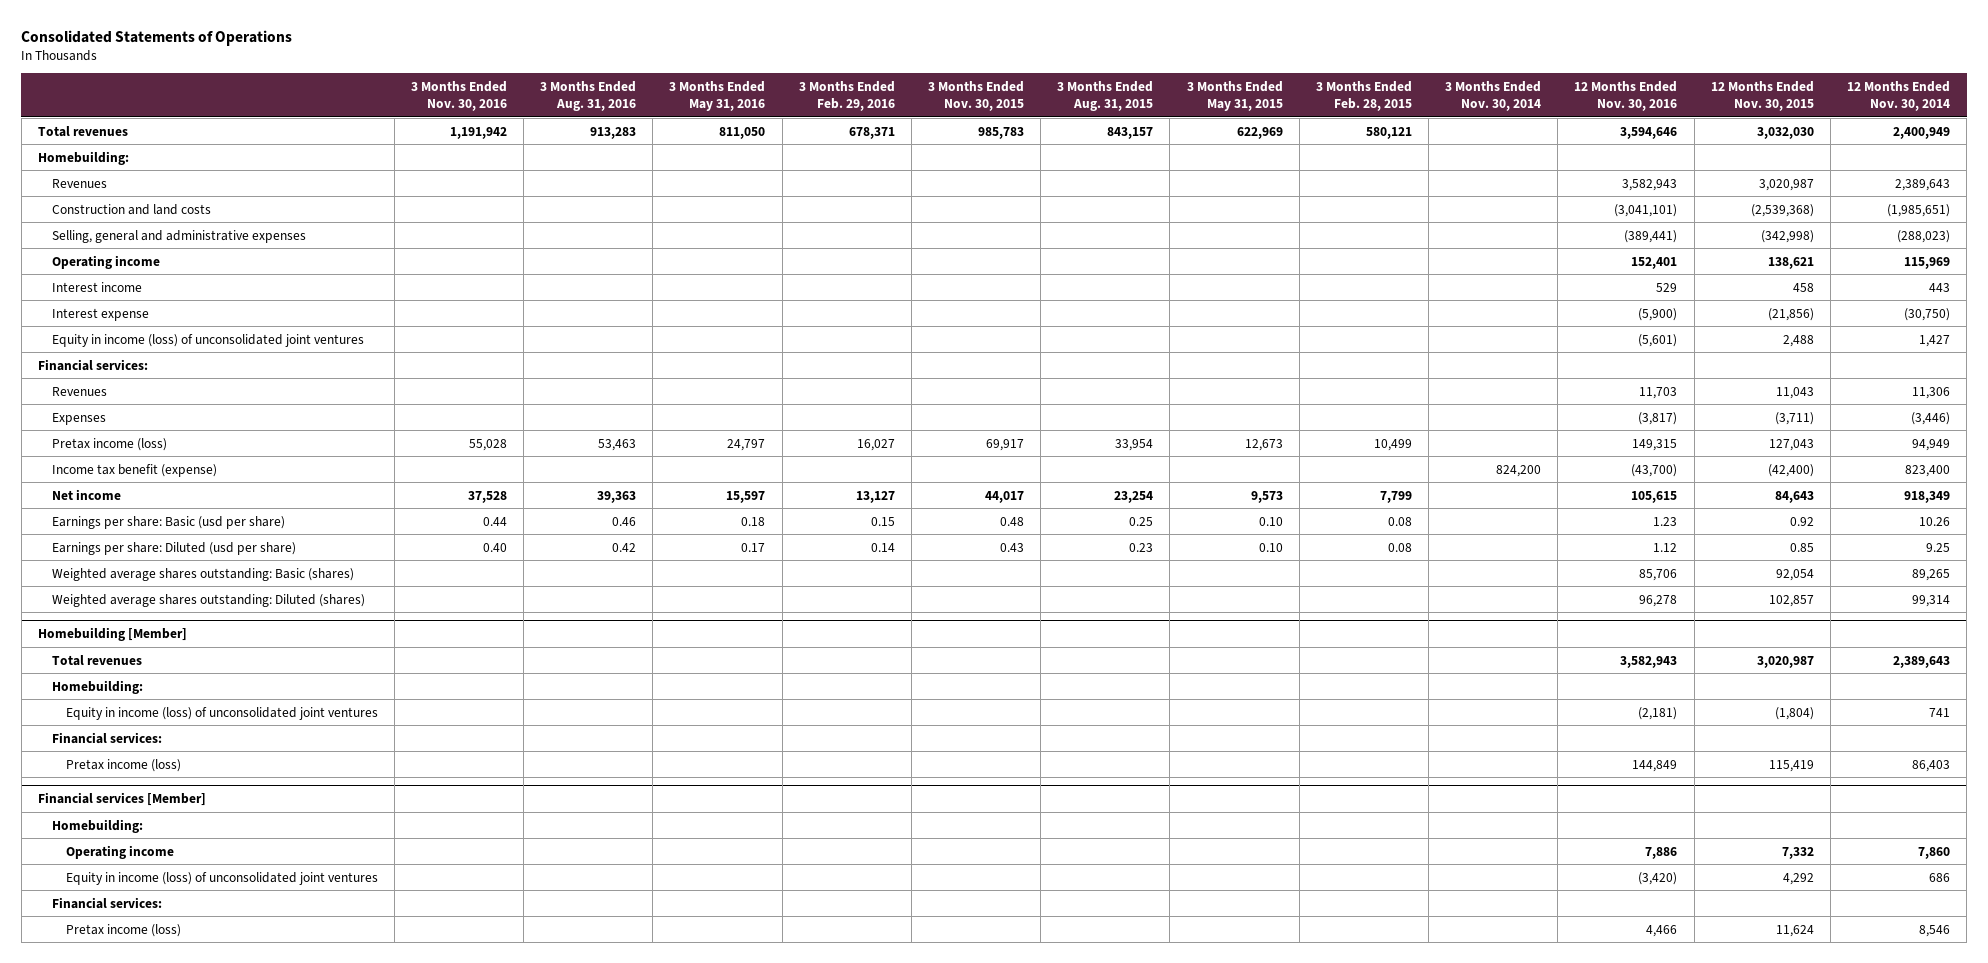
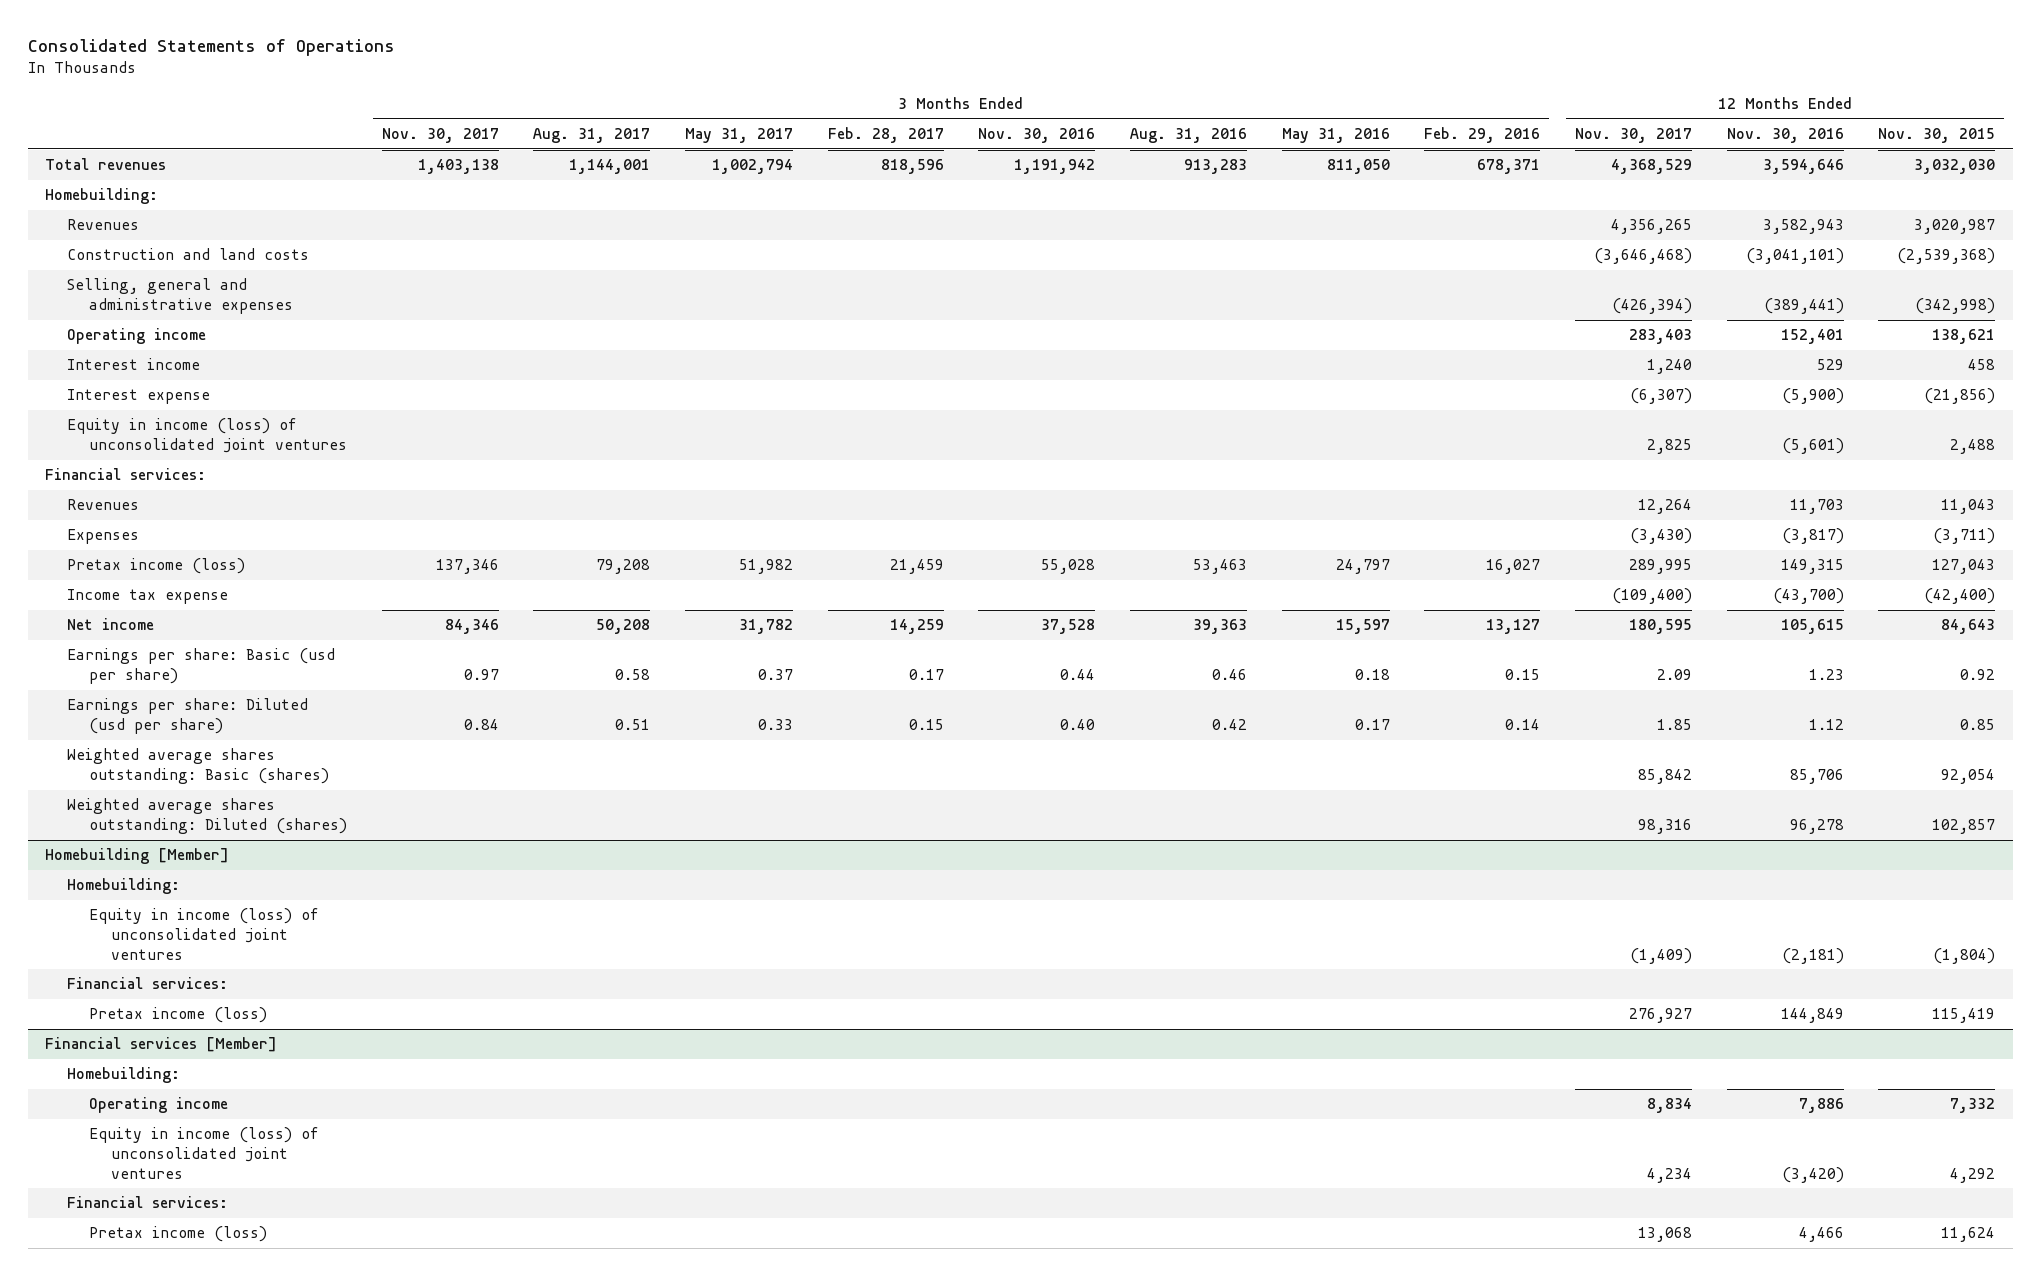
[928,80,1025,112] 3 Months Ended Nov. 30, 2015 -> none
[1057,80,1154,112] 3 Months Ended Aug. 31, 2015 -> none
[1186,80,1283,112] 3 Months Ended May 31, 2015 -> none
[1315,80,1412,112] 3 Months Ended Feb. 28, 2015 -> none
[1445,80,1542,112] 3 Months Ended Nov. 30, 2014 -> none
[1846,80,1950,112] 12 Months Ended Nov. 30, 2014 -> none
none -> [381,128,499,144] Nov. 30, 2017
none -> [533,128,651,144] Aug. 31, 2017
none -> [684,128,793,144] May 31, 2017
none -> [827,127,944,144] Feb. 28, 2017
none -> [1575,128,1693,144] Nov. 30, 2017
[51,463,217,477] Income tax benefit (expense) -> [66,589,228,605] Income tax expense
[51,654,142,666] Total revenues -> none

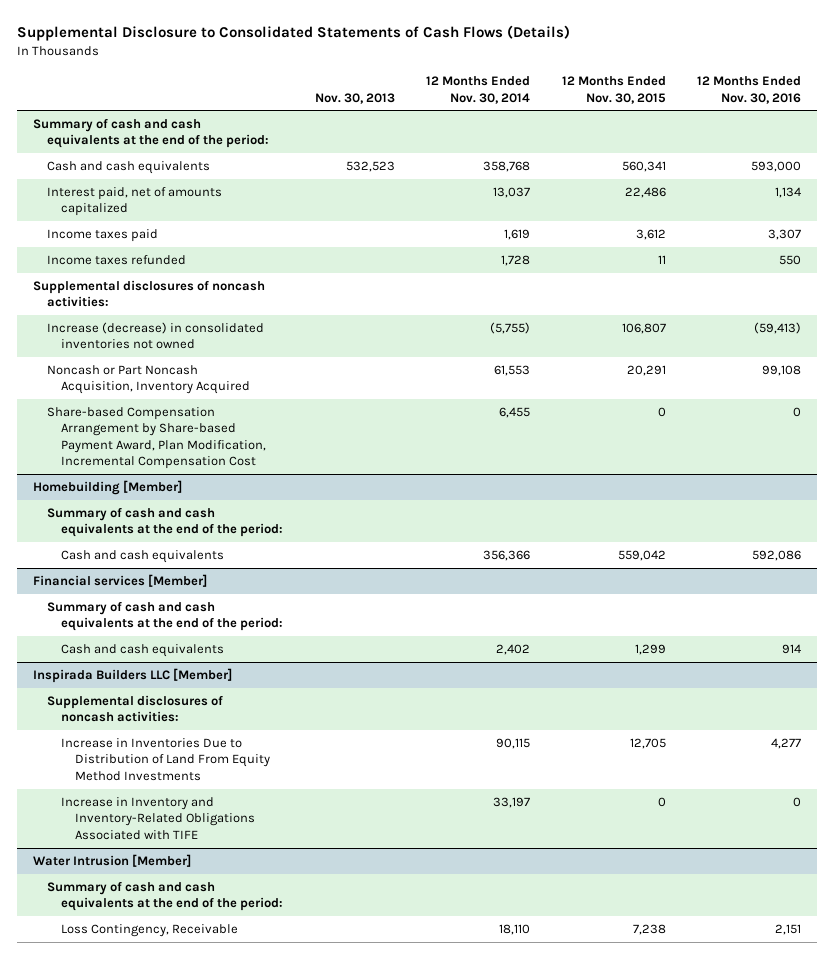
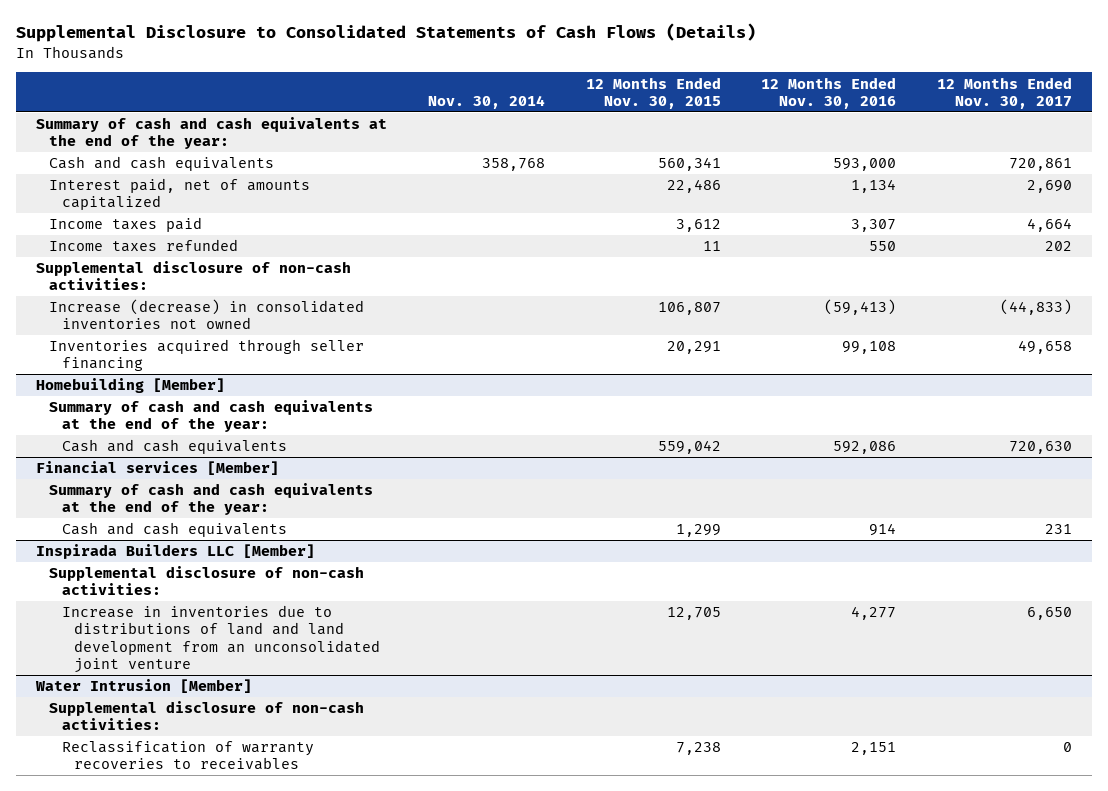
[314,92,395,104] Nov. 30, 2013 -> none
[426,76,531,104] 12 Months Ended Nov. 30, 2014 -> none
none -> [427,94,545,109] Nov. 30, 2014
none -> [936,76,1072,109] 12 Months Ended Nov. 30, 2017
[32,118,269,149] Summary of cash and cash equivalents at the end of the period: -> [36,117,388,150] Summary of cash and cash equivalents at the end of the year:
[32,280,265,308] Supplemental disclosures of noncash activities: -> [36,261,352,291] Supplemental disclosure of non-cash activities:
[46,407,266,470] Share-based Compensation Arrangement by Share-based Payment Award, Plan Modification, Incremental Compensation Cost -> none
[46,365,250,395] Noncash or Part Noncash Acquisition, Inventory Acquired -> [48,339,364,372] Inventories acquired through seller financing
[46,507,283,538] Summary of cash and cash equivalents at the end of the period: -> [48,400,373,433] Summary of cash and cash equivalents at the end of the year:
[46,601,283,632] Summary of cash and cash equivalents at the end of the period: -> [48,483,373,516] Summary of cash and cash equivalents at the end of the year:
[60,797,255,840] Increase in Inventory and Inventory-Related Obligations Associated with TIFE -> none
[46,695,223,723] Supplemental disclosures of noncash activities: -> [48,566,364,596] Supplemental disclosure of non-cash activities:
[60,738,270,781] Increase in Inventories Due to Distribution of Land From Equity Method Investments -> [61,605,381,674] Increase in inventories due to distributions of land and land development from an unconsolidated joint venture
[46,881,283,912] Summary of cash and cash equivalents at the end of the period: -> none
none -> [48,701,364,731] Supplemental disclosure of non-cash activities:
[60,924,238,938] Loss Contingency, Receivable -> [61,741,314,771] Reclassification of warranty recoveries to receivables

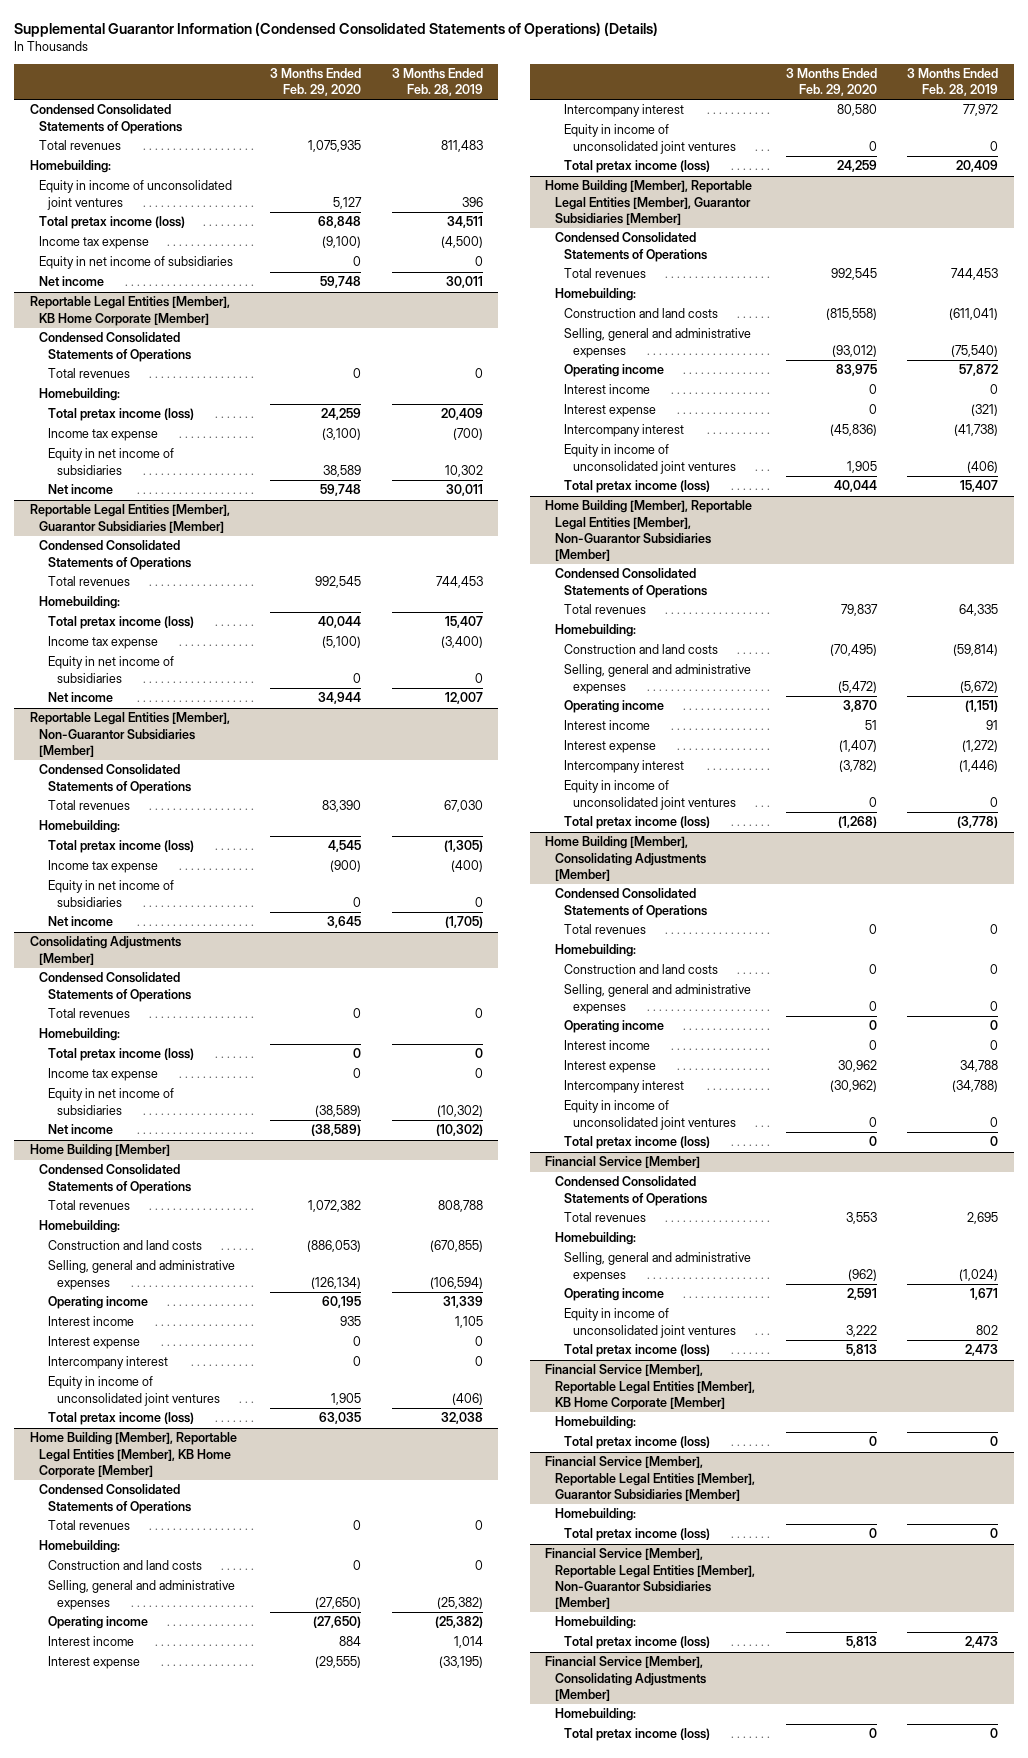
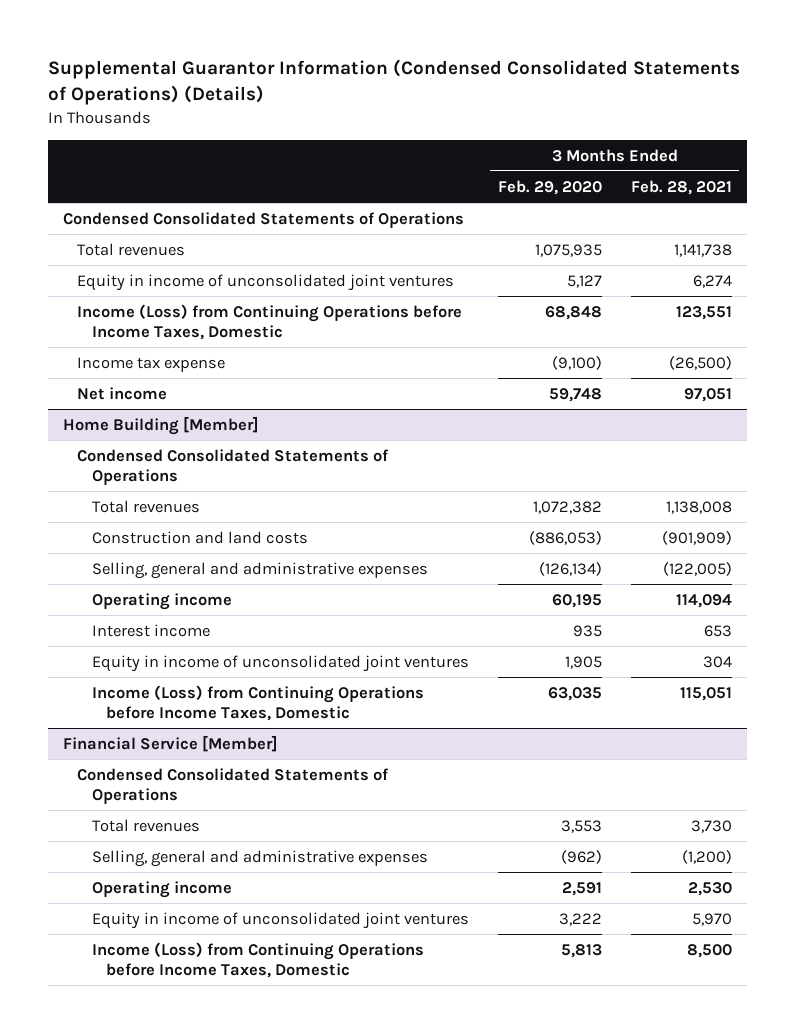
[391,68,483,97] 3 Months Ended Feb. 28, 2019 -> none
none -> [631,179,733,195] Feb. 28, 2021
[29,160,111,174] Homebuilding: -> none
[38,216,185,230] Total pretax income (loss) -> [77,303,463,340] Income (Loss) from Continuing Operations before Income Taxes, Domestic
[38,256,233,270] Equity in net income of subsidiaries -> none
[29,296,230,326] Reportable Legal Entities [Member], KB Home Corporate [Member] -> none
[38,332,191,362] Condensed Consolidated Statements of Operations -> none
[47,368,130,379] Total revenues -> none
[38,388,120,402] Homebuilding: -> none
[47,408,194,422] Total pretax income (loss) -> none
[47,428,158,442] Income tax expense -> none
[47,448,174,475] Equity in net income of subsidiaries -> none
[47,484,113,495] Net income -> none
[29,504,230,533] Reportable Legal Entities [Member], Guarantor Subsidiaries [Member] -> none
[38,540,191,570] Condensed Consolidated Statements of Operations -> none
[47,576,130,587] Total revenues -> none
[38,596,120,610] Homebuilding: -> none
[47,616,194,630] Total pretax income (loss) -> none
[47,636,158,650] Income tax expense -> none
[47,656,174,683] Equity in net income of subsidiaries -> none
[47,692,113,703] Net income -> none
[29,712,230,757] Reportable Legal Entities [Member], Non-Guarantor Subsidiaries [Member] -> none
[38,764,191,794] Condensed Consolidated Statements of Operations -> none
[47,800,130,811] Total revenues -> none
[38,820,120,834] Homebuilding: -> none
[47,840,194,854] Total pretax income (loss) -> none
[47,860,158,874] Income tax expense -> none
[47,880,174,907] Equity in net income of subsidiaries -> none
[47,916,113,927] Net income -> none
[29,936,181,965] Consolidating Adjustments [Member] -> none
[38,972,191,1002] Condensed Consolidated Statements of Operations -> none
[47,1008,130,1019] Total revenues -> none
[38,1028,120,1042] Homebuilding: -> none
[47,1048,194,1062] Total pretax income (loss) -> none
[47,1068,158,1082] Income tax expense -> none
[47,1088,174,1115] Equity in net income of subsidiaries -> none
[47,1124,113,1135] Net income -> none
[38,1220,120,1234] Homebuilding: -> none
[47,1336,140,1350] Interest expense -> none
[47,1356,168,1370] Intercompany interest -> none
[29,1432,237,1478] Home Building [Member], Reportable Legal Entities [Member], KB Home Corporate [Member] -> none
[38,1484,191,1514] Condensed Consolidated Statements of Operations -> none
[47,1520,130,1531] Total revenues -> none
[38,1540,120,1554] Homebuilding: -> none
[47,1560,202,1571] Construction and land costs -> none
[47,1580,235,1610] Selling, general and administrative expenses -> none
[47,1616,148,1630] Operating income -> none
[47,1636,134,1647] Interest income -> none
[47,1656,140,1670] Interest expense -> none
[563,104,684,118] Intercompany interest -> none
[563,124,737,154] Equity in income of unconsolidated joint ventures -> none
[563,160,710,174] Total pretax income (loss) -> none
[545,180,753,225] Home Building [Member], Reportable Legal Entities [Member], Guarantor Subsidiaries [Member] -> none
[554,232,707,262] Condensed Consolidated Statements of Operations -> none
[563,268,646,279] Total revenues -> none
[554,288,636,302] Homebuilding: -> none
[563,308,718,319] Construction and land costs -> none
[563,328,751,358] Selling, general and administrative expenses -> none
[563,364,664,378] Operating income -> none
[563,384,650,395] Interest income -> none
[563,404,656,418] Interest expense -> none
[563,424,684,438] Intercompany interest -> none
[563,444,737,474] Equity in income of unconsolidated joint ventures -> none
[563,480,710,494] Total pretax income (loss) -> none
[545,500,753,561] Home Building [Member], Reportable Legal Entities [Member], Non-Guarantor Subsidiaries [Member] -> none
[554,568,707,598] Condensed Consolidated Statements of Operations -> none
[563,604,646,615] Total revenues -> none
[554,624,636,638] Homebuilding: -> none
[563,644,718,655] Construction and land costs -> none
[563,664,751,694] Selling, general and administrative expenses -> none
[563,700,664,714] Operating income -> none
[563,720,650,731] Interest income -> none
[563,740,656,754] Interest expense -> none
[563,760,684,774] Intercompany interest -> none
[563,780,737,810] Equity in income of unconsolidated joint ventures -> none
[563,816,710,830] Total pretax income (loss) -> none
[545,836,706,881] Home Building [Member], Consolidating Adjustments [Member] -> none
[554,888,707,918] Condensed Consolidated Statements of Operations -> none
[563,924,646,935] Total revenues -> none
[554,944,636,958] Homebuilding: -> none
[563,964,718,975] Construction and land costs -> none
[563,984,751,1014] Selling, general and administrative expenses -> none
[563,1020,664,1034] Operating income -> none
[563,1040,650,1051] Interest income -> none
[563,1060,656,1074] Interest expense -> none
[563,1080,684,1094] Intercompany interest -> none
[563,1100,737,1130] Equity in income of unconsolidated joint ventures -> none
[563,1136,710,1150] Total pretax income (loss) -> none
[47,1412,194,1426] Total pretax income (loss) -> [91,684,424,721] Income (Loss) from Continuing Operations before Income Taxes, Domestic
[554,1232,636,1246] Homebuilding: -> none
[545,1364,755,1410] Financial Service [Member], Reportable Legal Entities [Member], KB Home Corporate [Member] -> none
[554,1416,636,1430] Homebuilding: -> none
[563,1436,710,1450] Total pretax income (loss) -> none
[545,1456,755,1501] Financial Service [Member], Reportable Legal Entities [Member], Guarantor Subsidiaries [Member] -> none
[554,1508,636,1522] Homebuilding: -> none
[563,1528,710,1542] Total pretax income (loss) -> none
[545,1548,755,1609] Financial Service [Member], Reportable Legal Entities [Member], Non-Guarantor Subsidiaries [Member] -> none
[554,1616,636,1630] Homebuilding: -> none
[563,1636,710,1650] Total pretax income (loss) -> none
[545,1656,706,1701] Financial Service [Member], Consolidating Adjustments [Member] -> none
[554,1708,636,1722] Homebuilding: -> none
[563,1728,710,1742] Total pretax income (loss) -> none
[563,1344,710,1358] Total pretax income (loss) -> [91,941,424,978] Income (Loss) from Continuing Operations before Income Taxes, Domestic

